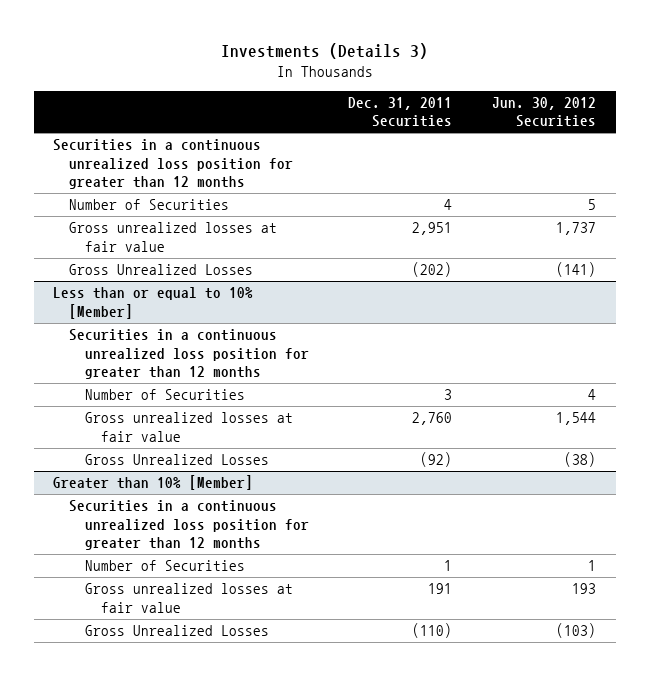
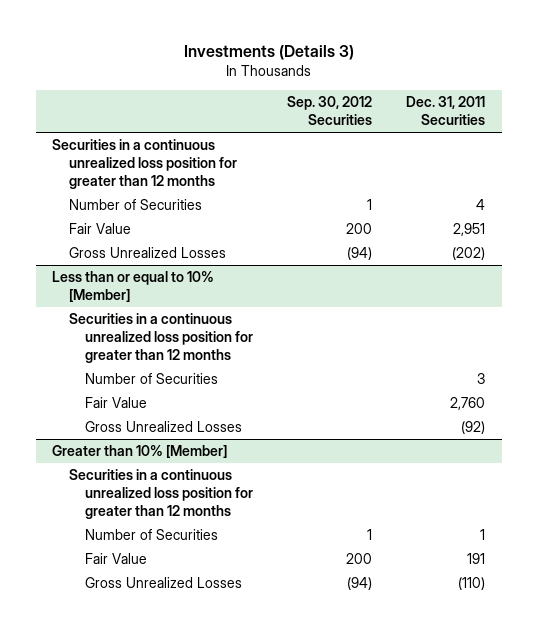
[491,97,596,128] Jun. 30, 2012 Securities -> none
none -> [286,96,372,126] Sep. 30, 2012 Securities
[69,222,278,252] Gross unrealized losses at fair value -> [68,223,131,235] Fair Value
[84,412,293,442] Gross unrealized losses at fair value -> [84,397,147,409] Fair Value
[84,583,293,613] Gross unrealized losses at fair value -> [84,553,147,565] Fair Value

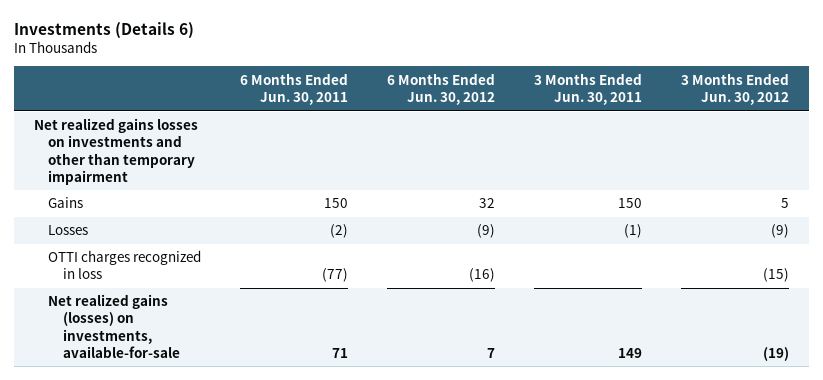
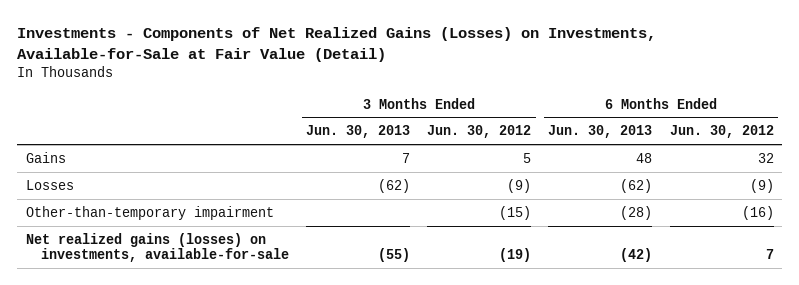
[13,21,194,39] Investments (Details 6) -> [16,27,656,63] Investments - Components of Net Realized Gains (Losses) on Investments, Available-for-Sale at Fair Value (Detail)
[240,72,349,105] 6 Months Ended Jun. 30, 2011 -> none
[534,72,643,105] 3 Months Ended Jun. 30, 2011 -> none
none -> [306,125,411,139] Jun. 30, 2013
none -> [548,125,653,139] Jun. 30, 2013
[33,118,198,185] Net realized gains losses on investments and other than temporary impairment -> none
[48,250,202,280] OTTI charges recognized in loss -> [25,205,274,220] Other-than-temporary impairment

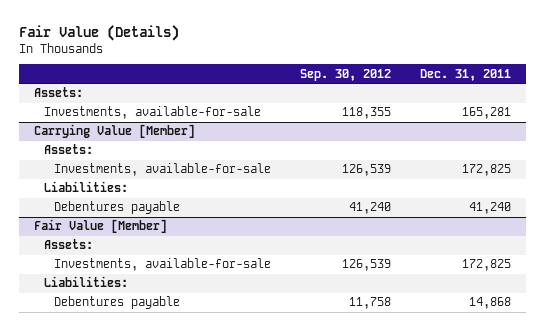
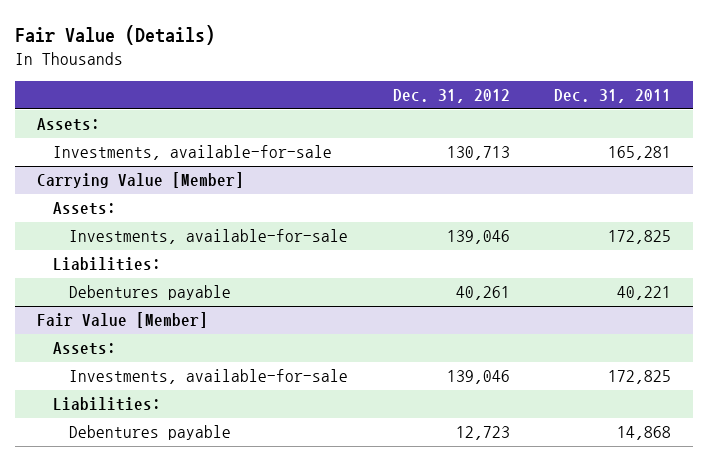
[299,68,391,81] Sep. 30, 2012 -> none
none -> [392,89,510,104] Dec. 31, 2012
[468,202,511,215] 41,240 -> [617,286,672,301] 40,221

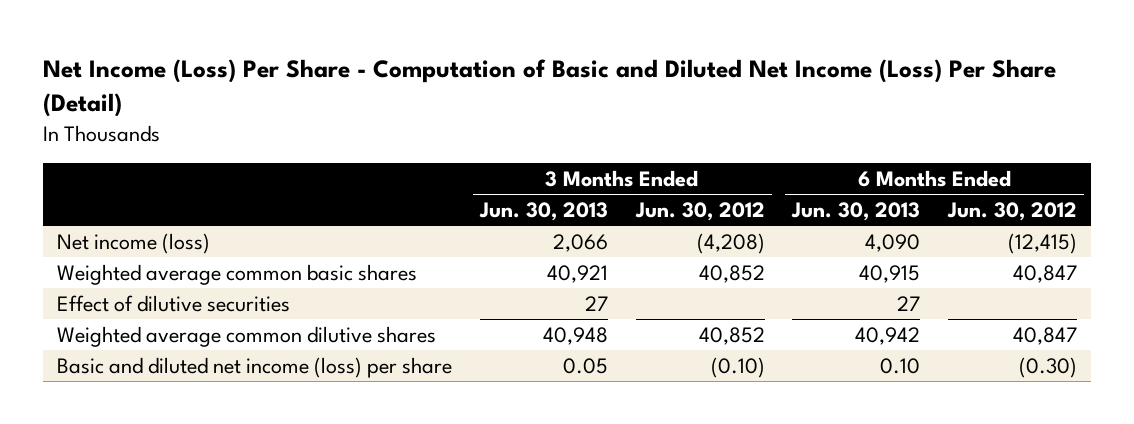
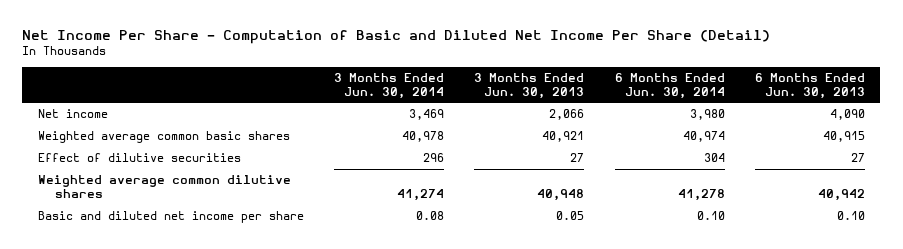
[43,59,1057,118] Net Income (Loss) Per Share - Computation of Basic and Diluted Net Income (Loss) Per Share (Detail) -> [22,30,771,45] Net Income Per Share - Computation of Basic and Diluted Net Income Per Share (Detail)
[634,201,765,221] Jun. 30, 2012 -> none
[947,201,1078,221] Jun. 30, 2012 -> none
none -> [334,73,445,99] 3 Months Ended Jun. 30, 2014
none -> [614,73,725,99] 6 Months Ended Jun. 30, 2014
[57,232,211,254] Net income (loss) -> [37,109,108,119] Net income
[57,356,453,378] Basic and diluted net income (loss) per share -> [37,211,304,224] Basic and diluted net income per share

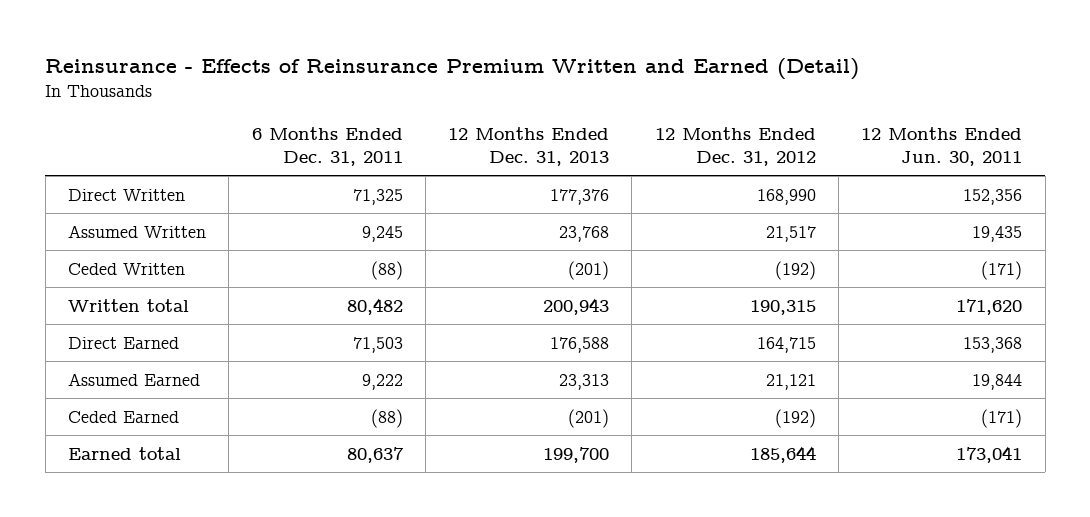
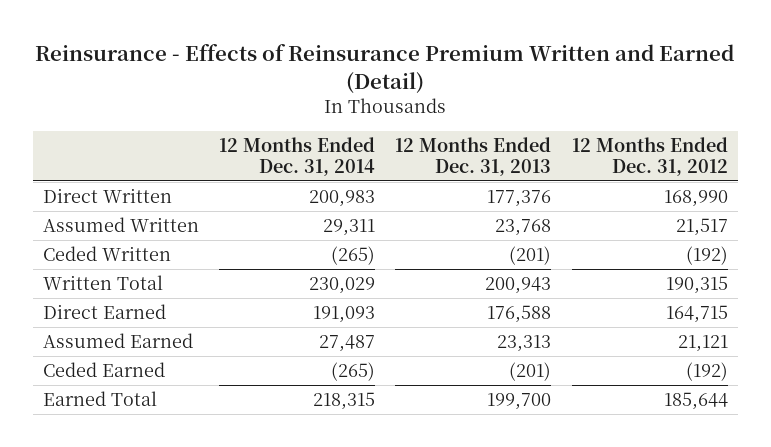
[251,126,403,166] 6 Months Ended Dec. 31, 2011 -> none
[861,126,1023,166] 12 Months Ended Jun. 30, 2011 -> none
none -> [219,137,376,176] 12 Months Ended Dec. 31, 2014
[67,298,189,312] Written total -> [43,274,164,290] Written Total
[67,446,181,460] Earned total -> [43,390,158,406] Earned Total

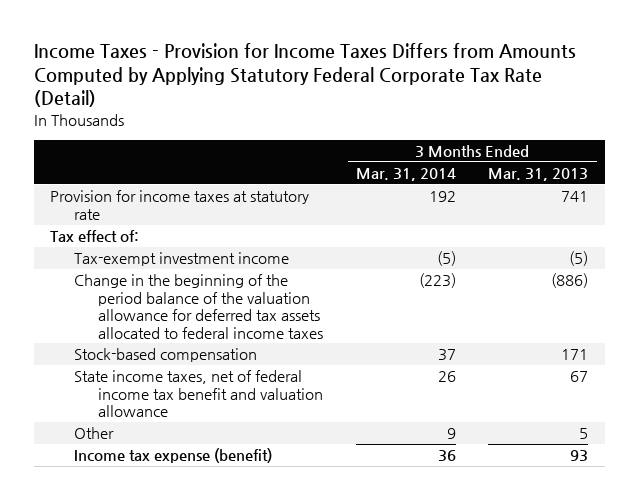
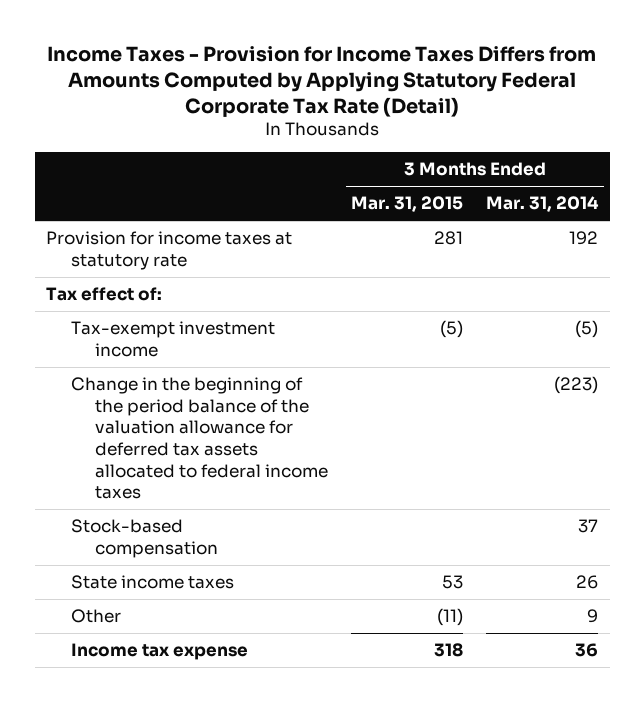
[488,167,589,181] Mar. 31, 2013 -> none
none -> [351,196,464,213] Mar. 31, 2015
[74,370,324,418] State income taxes, net of federal income tax benefit and valuation allowance -> [70,575,234,590] State income taxes
[74,448,273,464] Income tax expense (benefit) -> [70,643,248,661] Income tax expense

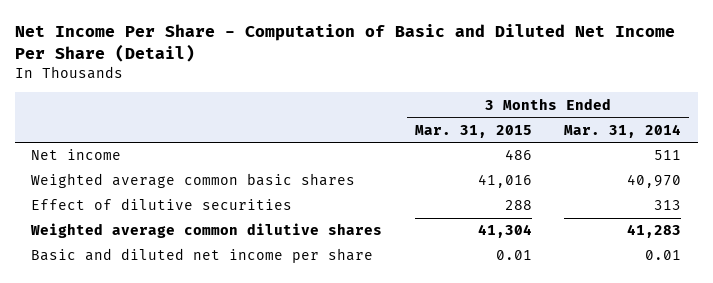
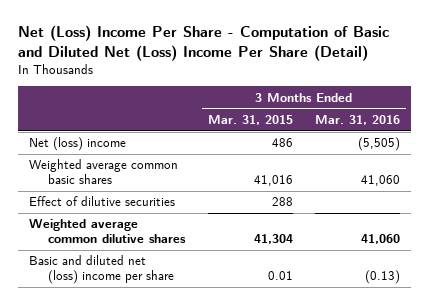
[15,24,676,62] Net Income Per Share - Computation of Basic and Diluted Net Income Per Share (Detail) -> [18,25,390,61] Net (Loss) Income Per Share - Computation of Basic and Diluted Net (Loss) Income Per Share (Detail)
[564,123,682,138] Mar. 31, 2014 -> none
none -> [315,114,401,125] Mar. 31, 2016
[31,149,122,161] Net income -> [29,137,127,152] Net (loss) income
[31,248,374,264] Basic and diluted net income per share -> [29,255,175,285] Basic and diluted net (loss) income per share

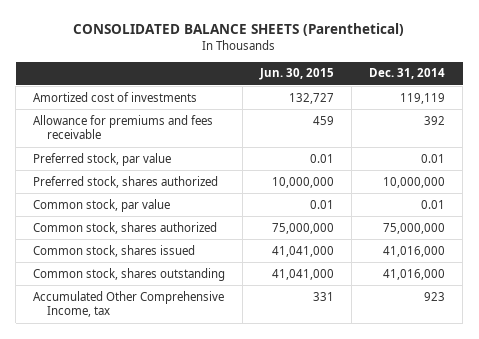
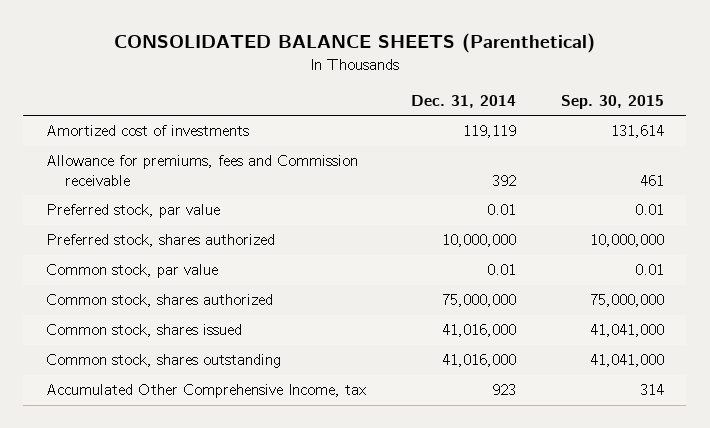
[259,68,335,81] Jun. 30, 2015 -> none
none -> [560,94,664,109] Sep. 30, 2015
[33,114,214,140] Allowance for premiums and fees receivable -> [45,155,358,186] Allowance for premiums, fees and Commission receivable

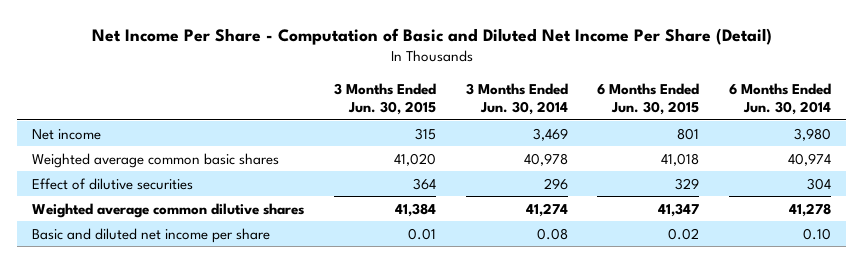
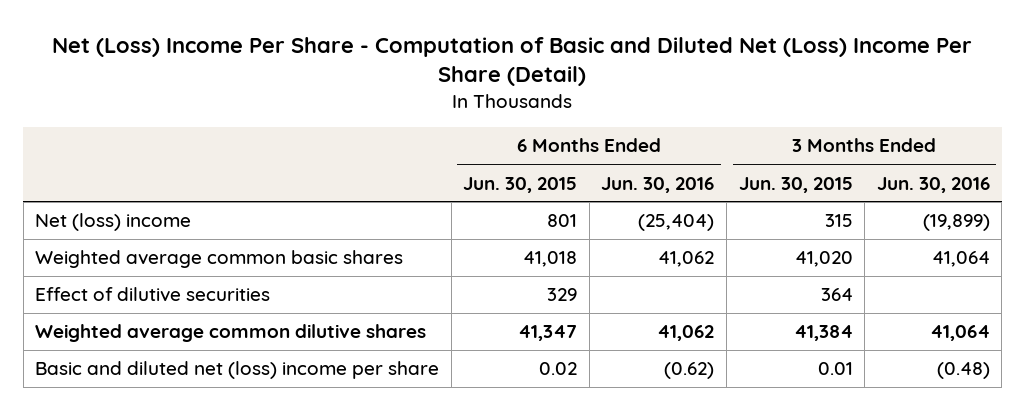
[91,27,772,45] Net Income Per Share - Computation of Basic and Diluted Net Income Per Share (Detail) -> [52,36,973,87] Net (Loss) Income Per Share - Computation of Basic and Diluted Net (Loss) Income Per Share (Detail)
[465,82,568,116] 3 Months Ended Jun. 30, 2014 -> none
[729,82,832,116] 6 Months Ended Jun. 30, 2014 -> none
none -> [601,176,715,193] Jun. 30, 2016
none -> [876,176,990,193] Jun. 30, 2016
[31,128,101,140] Net income -> [35,213,192,232] Net (loss) income
[31,227,270,243] Basic and diluted net income per share -> [35,361,440,380] Basic and diluted net (loss) income per share

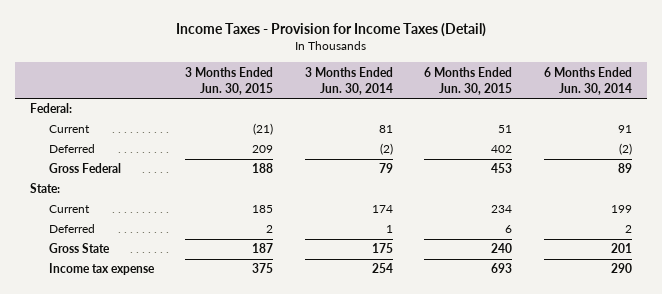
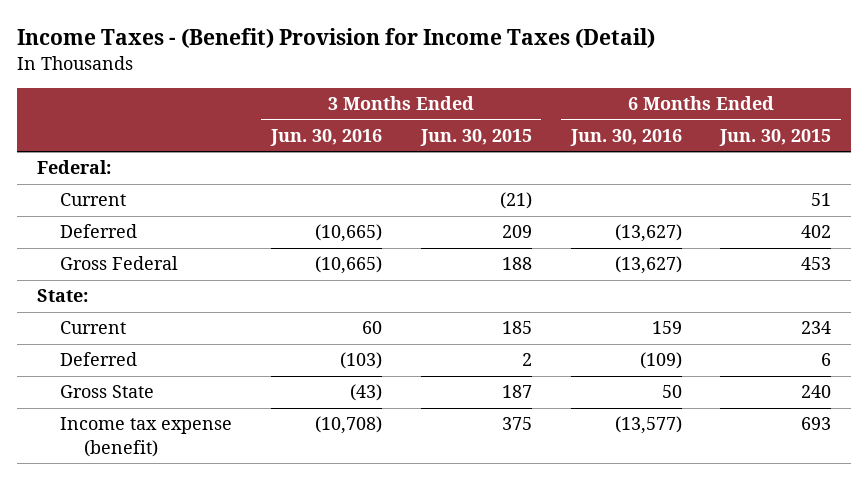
[175,22,486,37] Income Taxes - Provision for Income Taxes (Detail) -> [17,28,656,49] Income Taxes - (Benefit) Provision for Income Taxes (Detail)
[304,66,393,95] 3 Months Ended Jun. 30, 2014 -> none
[543,66,632,95] 6 Months Ended Jun. 30, 2014 -> none
none -> [269,128,382,146] Jun. 30, 2016
none -> [569,128,682,146] Jun. 30, 2016
[48,263,155,276] Income tax expense -> [60,417,233,457] Income tax expense (benefit)

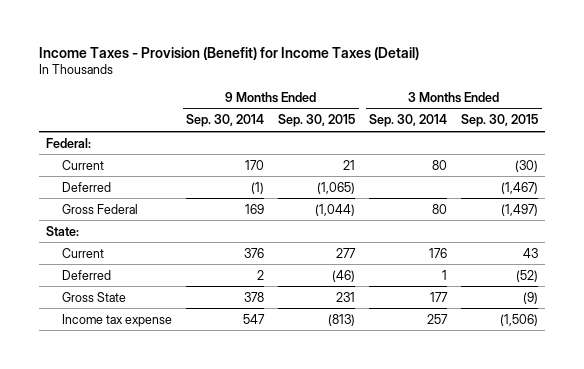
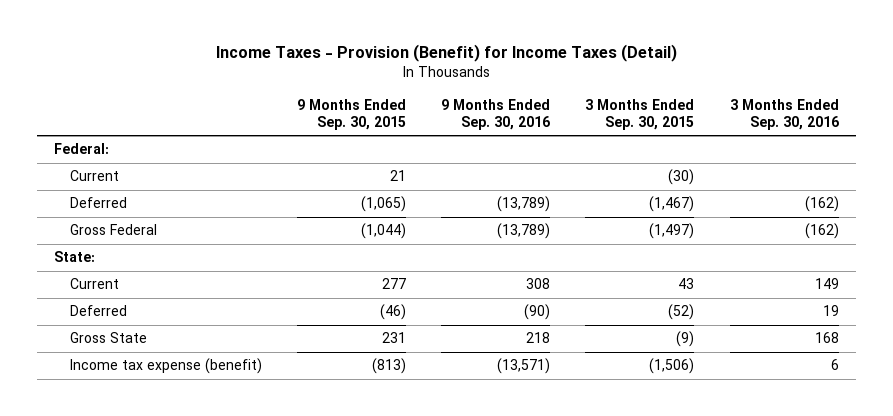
[186,114,265,128] Sep. 30, 2014 -> none
[369,114,448,128] Sep. 30, 2014 -> none
none -> [441,98,551,130] 9 Months Ended Sep. 30, 2016
none -> [729,98,839,130] 3 Months Ended Sep. 30, 2016
[62,313,173,327] Income tax expense -> [69,358,262,375] Income tax expense (benefit)

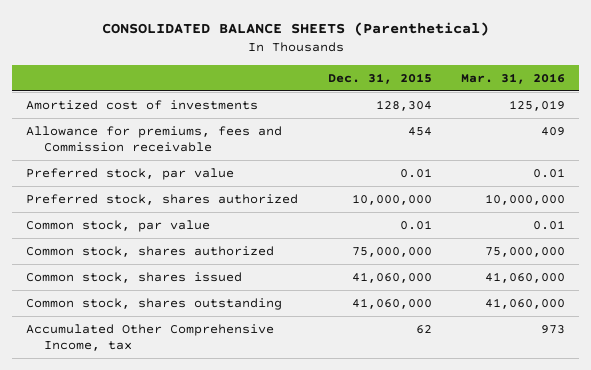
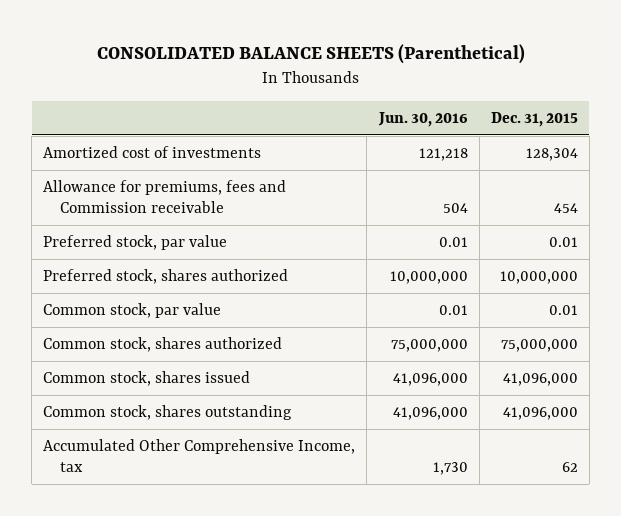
[460,72,565,84] Mar. 31, 2016 -> none
none -> [377,111,468,127] Jun. 30, 2016
[351,272,432,284] 41,060,000 -> [502,373,578,387] 41,096,000
[351,298,432,310] 41,060,000 -> [502,407,578,421] 41,096,000

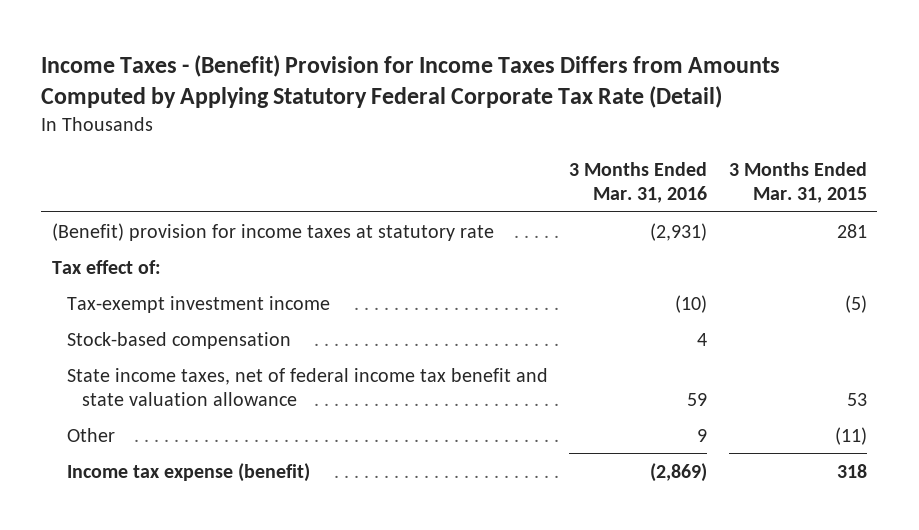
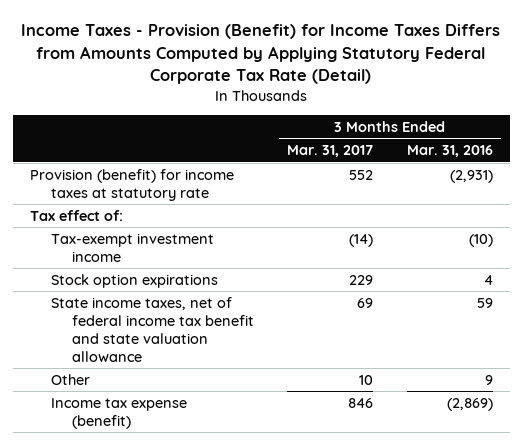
[41,54,781,108] Income Taxes - (Benefit) Provision for Income Taxes Differs from Amounts Computed by Applying Statutory Federal Corporate Tax Rate (Detail) -> [21,24,501,85] Income Taxes - Provision (Benefit) for Income Taxes Differs from Amounts Computed by Applying Statutory Federal Corporate Tax Rate (Detail)
[728,162,867,204] 3 Months Ended Mar. 31, 2015 -> none
none -> [287,145,374,158] Mar. 31, 2017
[51,222,494,241] (Benefit) provision for income taxes at statutory rate -> [30,168,235,201] Provision (benefit) for income taxes at statutory rate
[66,331,291,349] Stock-based compensation -> none
none -> [50,273,218,288] Stock option expirations

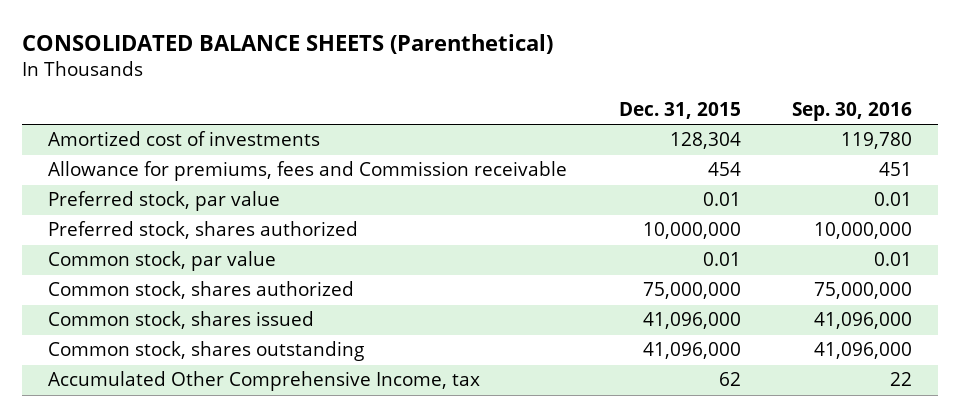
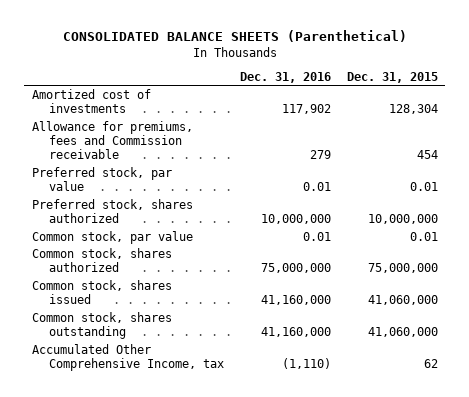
[792,101,913,121] Sep. 30, 2016 -> none
none -> [239,71,331,83] Dec. 31, 2016
[642,312,741,330] 41,096,000 -> [367,295,438,306] 41,060,000
[642,342,741,360] 41,096,000 -> [367,327,438,338] 41,060,000

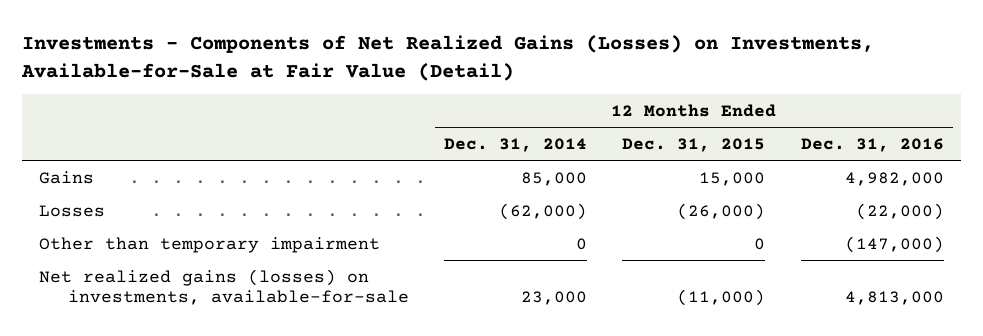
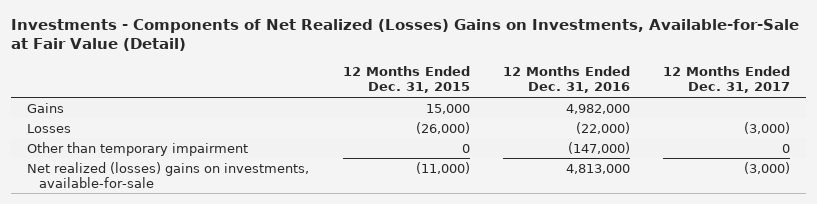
[20,35,874,81] Investments - Components of Net Realized Gains (Losses) on Investments, Available-for-Sale at Fair Value (Detail) -> [10,19,799,52] Investments - Components of Net Realized (Losses) Gains on Investments, Available-for-Sale at Fair Value (Detail)
[444,137,588,152] Dec. 31, 2014 -> none
none -> [662,66,790,94] 12 Months Ended Dec. 31, 2017
[39,268,409,306] Net realized gains (losses) on investments, available-for-sale -> [27,161,310,188] Net realized (losses) gains on investments, available-for-sale

